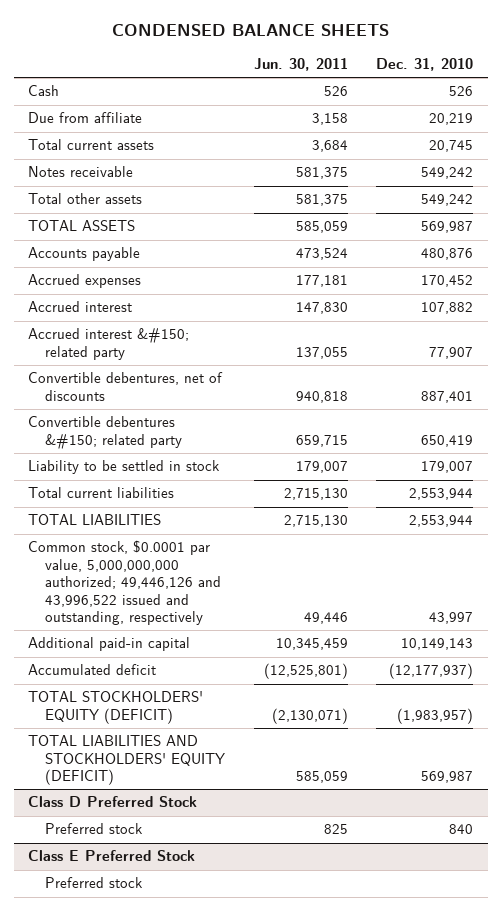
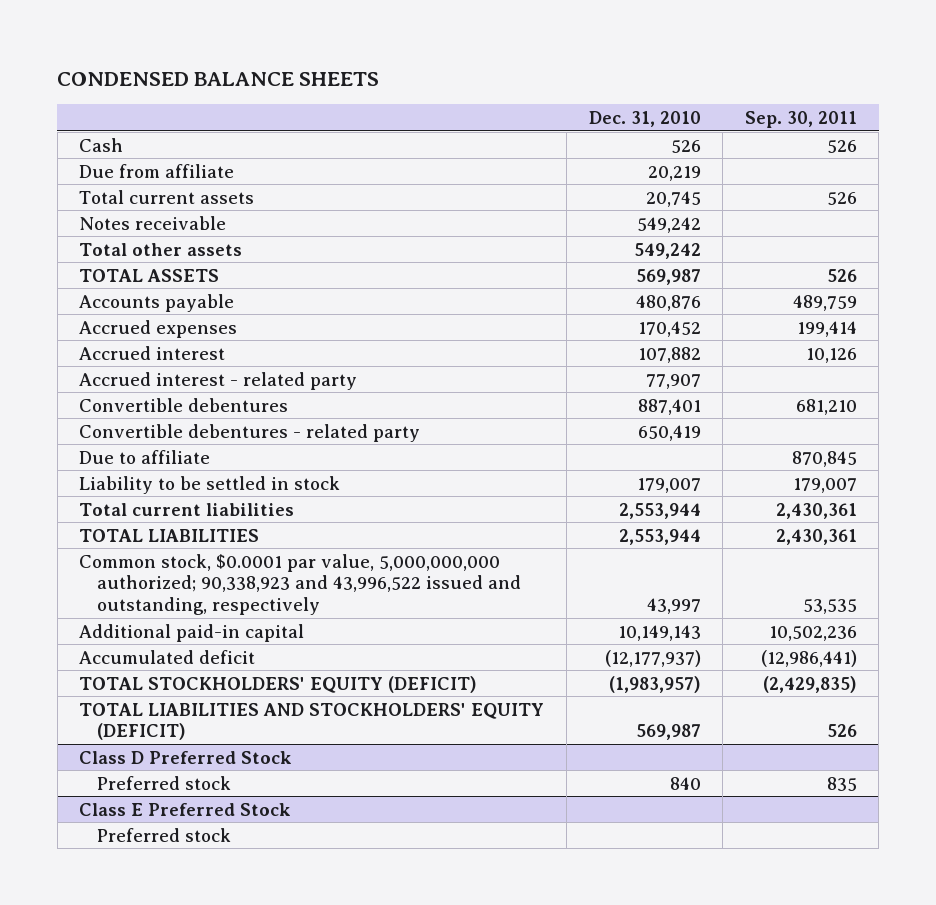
[253,58,348,72] Jun. 30, 2011 -> none
none -> [744,110,857,128] Sep. 30, 2011
[27,328,189,360] Accrued interest &#150; related party -> [79,371,358,390] Accrued interest - related party
[27,372,223,401] Convertible debentures, net of discounts -> [79,397,289,412] Convertible debentures
[27,416,183,449] Convertible debentures &#150; related party -> [79,423,421,442] Convertible debentures - related party
none -> [79,449,211,464] Due to affiliate
[27,540,222,626] Common stock, $0.0001 par value, 5,000,000,000 authorized; 49,446,126 and 43,996,522 issued and outstanding, respectively -> [79,553,521,616] Common stock, $0.0001 par value, 5,000,000,000 authorized; 90,338,923 and 43,996,522 issued and outstanding, respectively

